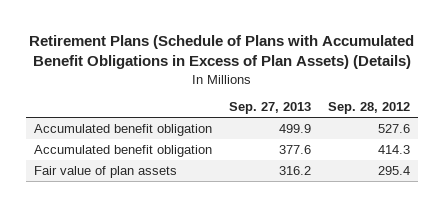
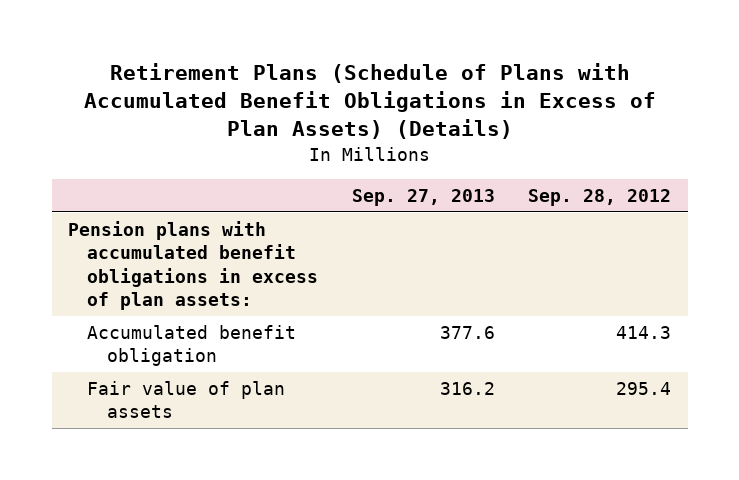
[34,123,213,136] Accumulated benefit obligation -> none
none -> [68,221,319,311] Pension plans with accumulated benefit obligations in excess of plan assets:

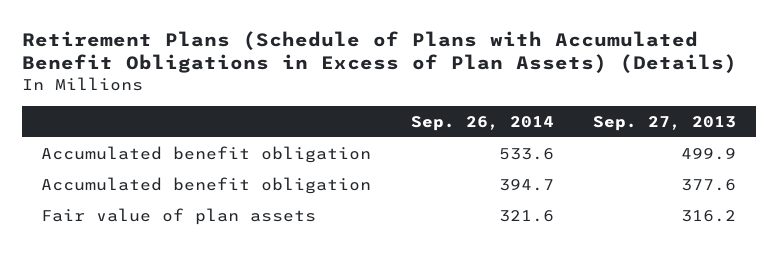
[527,188,671,206] Sep. 28, 2012 -> none
none -> [410,115,554,131] Sep. 26, 2014
[68,221,319,311] Pension plans with accumulated benefit obligations in excess of plan assets: -> none
none -> [41,145,372,163] Accumulated benefit obligation

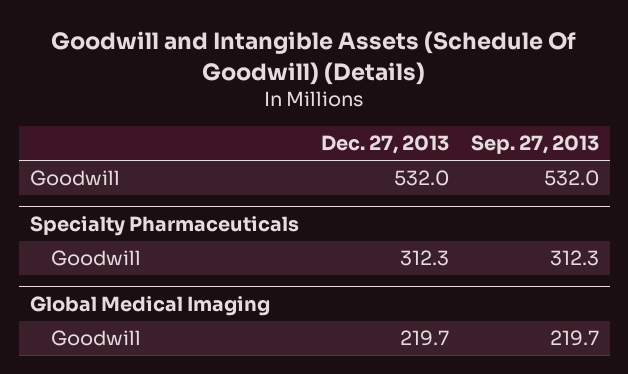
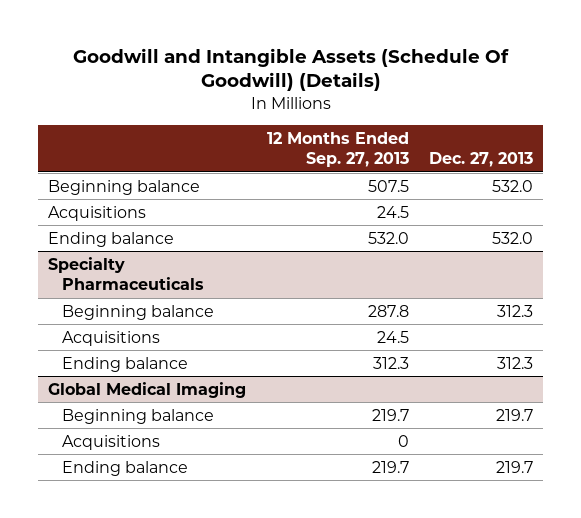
[470,134,599,154] Sep. 27, 2013 -> none
none -> [266,131,409,168] 12 Months Ended Sep. 27, 2013
[29,170,120,187] Goodwill -> [47,179,200,195] Beginning balance
none -> [47,205,146,221] Acquisitions
none -> [47,231,174,247] Ending balance
[51,250,142,267] Goodwill -> [61,304,214,320] Beginning balance
none -> [61,330,160,346] Acquisitions
none -> [61,356,188,372] Ending balance
[51,330,142,347] Goodwill -> [61,408,214,424] Beginning balance
none -> [61,434,160,450] Acquisitions
none -> [61,460,188,476] Ending balance

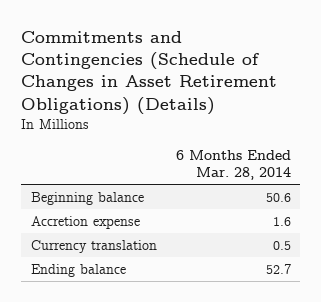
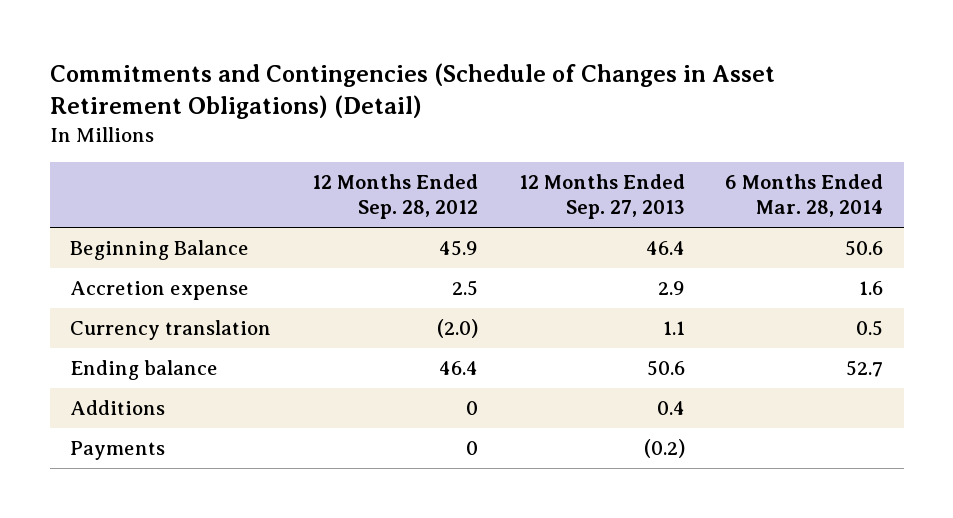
[21,31,278,115] Commitments and Contingencies (Schedule of Changes in Asset Retirement Obligations) (Details) -> [49,62,775,119] Commitments and Contingencies (Schedule of Changes in Asset Retirement Obligations) (Detail)
none -> [311,174,478,220] 12 Months Ended Sep. 28, 2012
none -> [518,174,685,220] 12 Months Ended Sep. 27, 2013
[30,191,144,205] Beginning balance -> [69,239,249,260] Beginning Balance
none -> [69,399,165,415] Additions
none -> [69,440,165,460] Payments

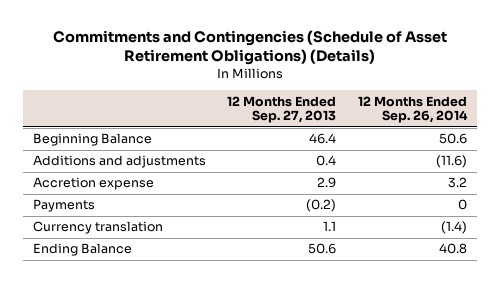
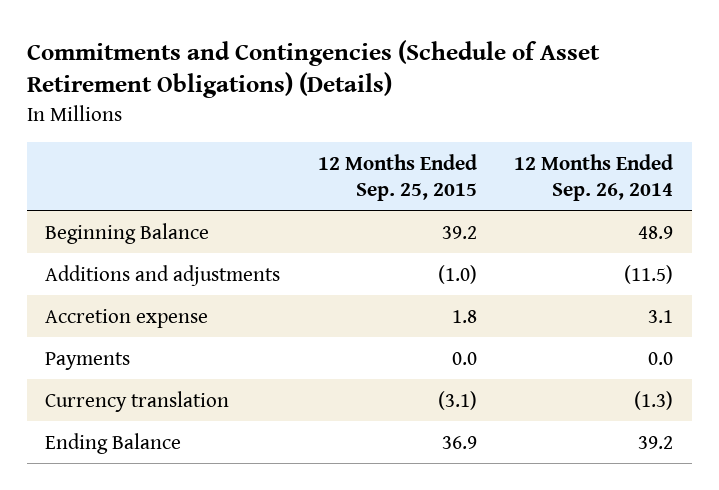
[227,95,337,124] 12 Months Ended Sep. 27, 2013 -> none
none -> [317,153,477,201] 12 Months Ended Sep. 25, 2015
[438,133,467,145] 50.6 -> [638,225,674,239] 48.9
[435,155,467,169] (11.6) -> [624,264,674,284] (11.5)
[447,177,467,189] 3.2 -> [648,309,674,323] 3.1
[457,199,467,211] 0 -> [648,351,674,365] 0.0
[440,221,467,235] (1.4) -> [634,390,674,410] (1.3)
[438,243,467,255] 40.8 -> [638,435,674,449] 39.2

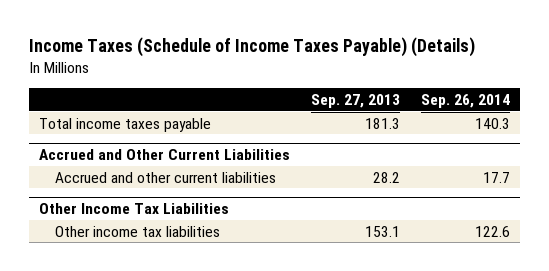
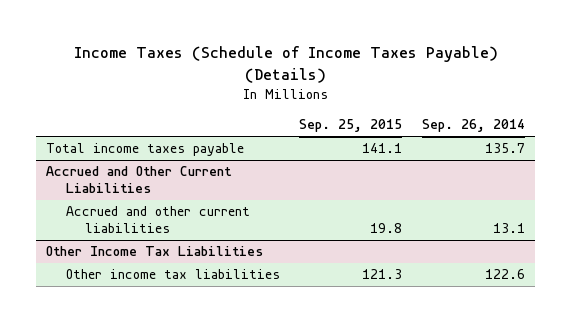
[310,94,400,109] Sep. 27, 2013 -> none
none -> [299,119,403,133] Sep. 25, 2015
[474,117,510,129] 140.3 -> [485,143,526,154] 135.7
[482,171,510,183] 17.7 -> [493,223,526,234] 13.1

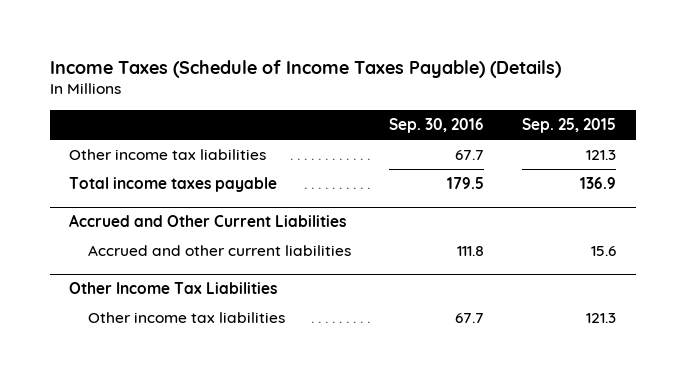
[422,119,526,133] Sep. 26, 2014 -> none
none -> [389,118,485,134] Sep. 30, 2016
none -> [68,149,266,161] Other income tax liabilities
[362,143,403,154] 141.1 -> [580,177,617,190] 136.9
[370,223,403,234] 19.8 -> [591,246,617,257] 15.6

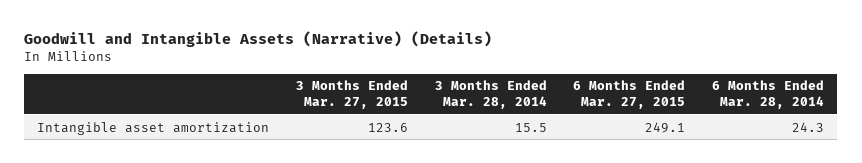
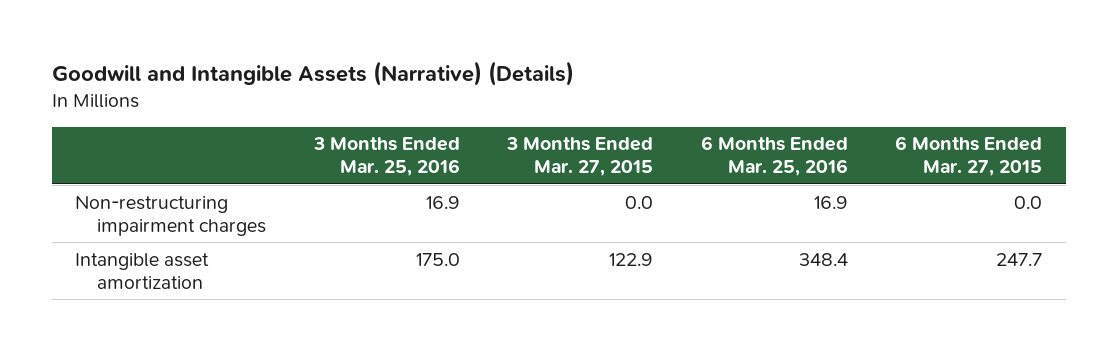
[434,80,547,110] 3 Months Ended Mar. 28, 2014 -> none
[712,80,825,110] 6 Months Ended Mar. 28, 2014 -> none
none -> [312,137,460,177] 3 Months Ended Mar. 25, 2016
none -> [700,136,848,177] 6 Months Ended Mar. 25, 2016
none -> [75,195,267,236] Non-restructuring impairment charges
[368,122,409,132] 123.6 -> [609,252,654,266] 122.9
[645,121,686,133] 249.1 -> [996,252,1043,266] 247.7

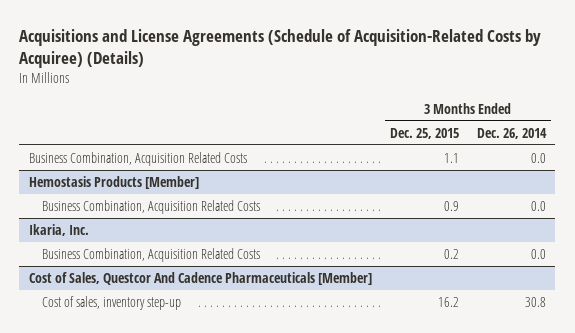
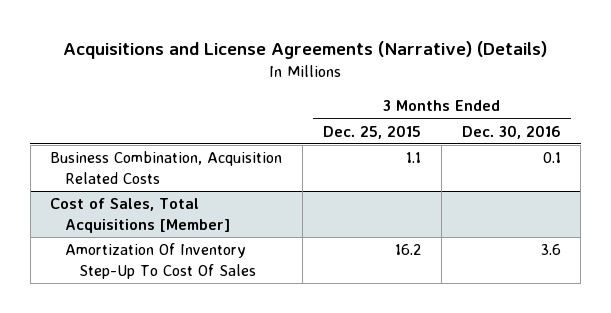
[19,28,542,68] Acquisitions and License Agreements (Schedule of Acquisition-Related Costs by Acquiree) (Details) -> [63,41,548,60] Acquisitions and License Agreements (Narrative) (Details)
[477,127,548,139] Dec. 26, 2014 -> none
none -> [461,124,561,139] Dec. 30, 2016
[28,175,199,189] Hemostasis Products [Member] -> none
[41,199,260,214] Business Combination, Acquisition Related Costs -> none
[28,223,89,236] Ikaria, Inc. -> none
[41,247,260,262] Business Combination, Acquisition Related Costs -> none
[28,271,372,285] Cost of Sales, Questcor And Cadence Pharmaceuticals [Member] -> none
none -> [50,198,230,233] Cost of Sales, Total Acquisitions [Member]
[41,295,181,310] Cost of sales, inventory step-up -> [64,243,256,279] Amortization Of Inventory Step-Up To Cost Of Sales

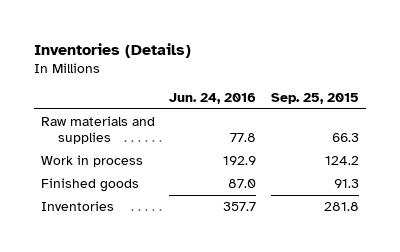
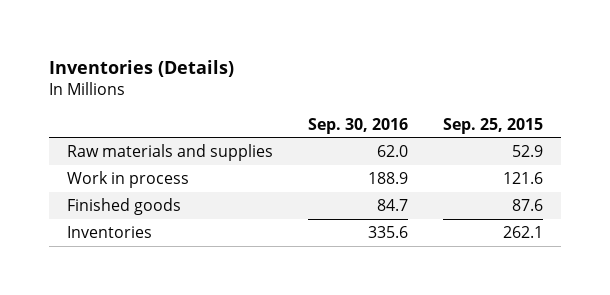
[169,93,257,105] Jun. 24, 2016 -> none
none -> [308,117,409,134] Sep. 30, 2016
[331,133,359,143] 66.3 -> [512,144,544,157] 52.9
[324,155,359,165] 124.2 -> [503,171,544,184] 121.6
[333,178,359,188] 91.3 -> [512,198,544,211] 87.6
[323,201,359,211] 281.8 -> [503,225,544,238] 262.1

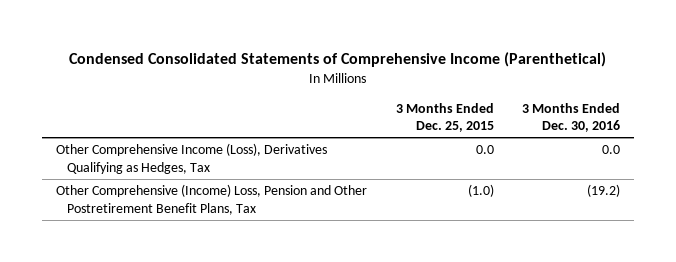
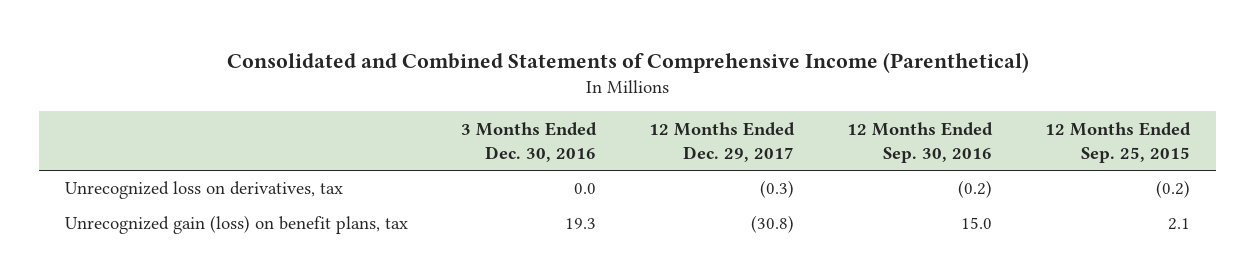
[69,51,607,67] Condensed Consolidated Statements of Comprehensive Income (Parenthetical) -> [226,51,1029,73] Consolidated and Combined Statements of Comprehensive Income (Parenthetical)
[395,103,494,133] 3 Months Ended Dec. 25, 2015 -> none
none -> [649,121,796,162] 12 Months Ended Dec. 29, 2017
none -> [847,121,994,163] 12 Months Ended Sep. 30, 2016
none -> [1044,121,1191,163] 12 Months Ended Sep. 25, 2015
[56,143,328,174] Other Comprehensive Income (Loss), Derivatives Qualifying as Hedges, Tax -> [65,181,344,200] Unrecognized loss on derivatives, tax
[56,184,368,215] Other Comprehensive (Income) Loss, Pension and Other Postretirement Benefit Plans, Tax -> [65,215,409,235] Unrecognized gain (loss) on benefit plans, tax
[586,184,620,198] (19.2) -> [565,218,597,230] 19.3

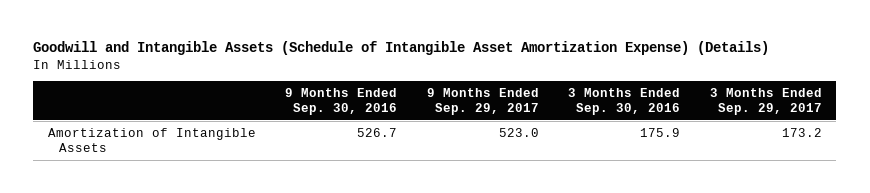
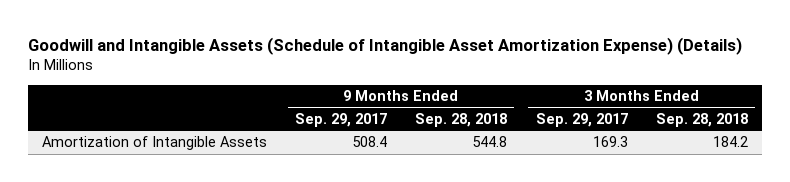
[285,88,398,115] 9 Months Ended Sep. 30, 2016 -> none
[568,88,681,115] 3 Months Ended Sep. 30, 2016 -> none
none -> [415,113,508,128] Sep. 28, 2018
none -> [655,113,748,128] Sep. 28, 2018
[498,128,539,138] 523.0 -> [352,136,388,148] 508.4
[781,128,822,138] 173.2 -> [592,136,628,148] 169.3

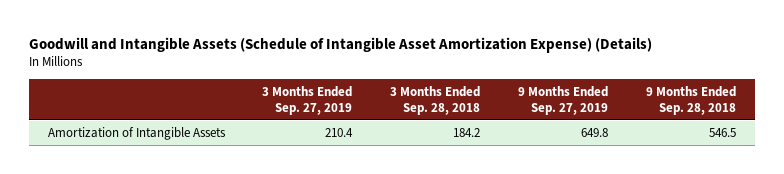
[295,113,388,128] Sep. 29, 2017 -> none
[535,113,628,128] Sep. 29, 2017 -> none
none -> [262,85,353,116] 3 Months Ended Sep. 27, 2019
none -> [518,85,609,116] 9 Months Ended Sep. 27, 2019
[472,136,508,148] 544.8 -> [709,128,737,138] 546.5

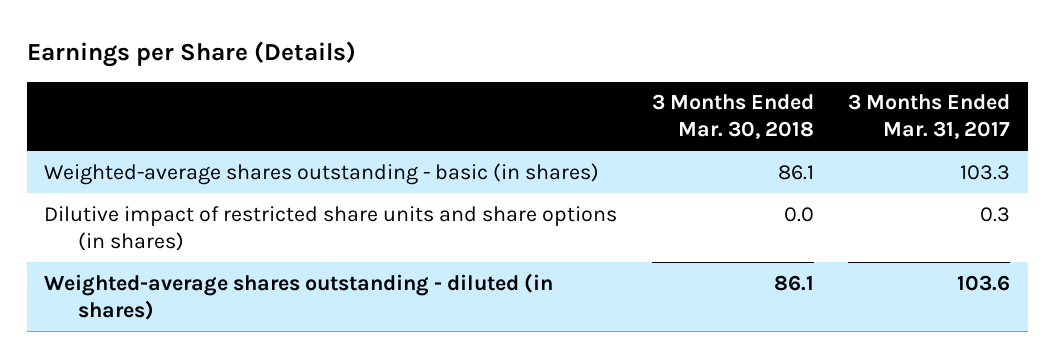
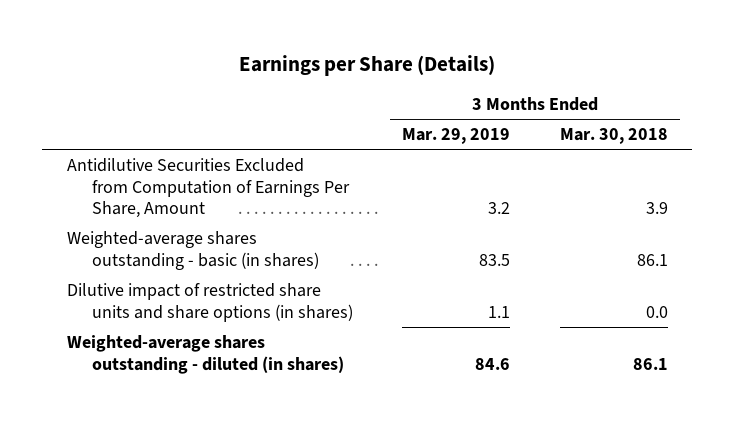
[848,94,1011,140] 3 Months Ended Mar. 31, 2017 -> none
none -> [402,128,511,145] Mar. 29, 2019
none -> [67,158,351,219] Antidilutive Securities Excluded from Computation of Earnings Per Share, Amount

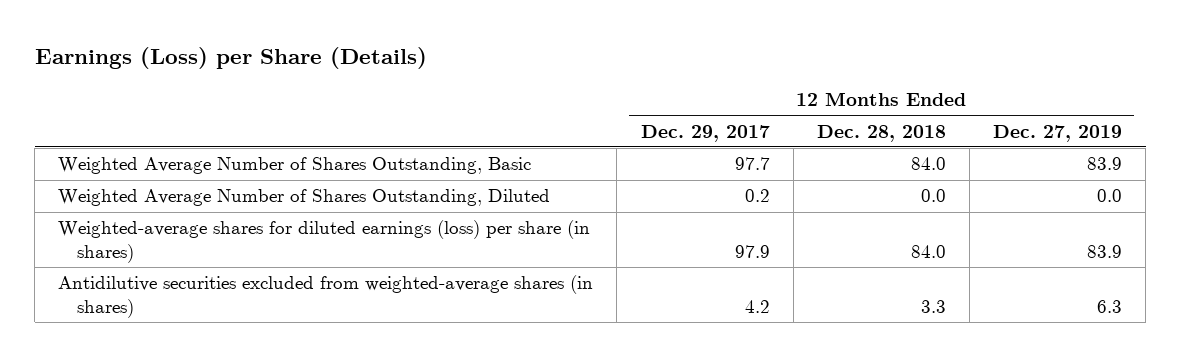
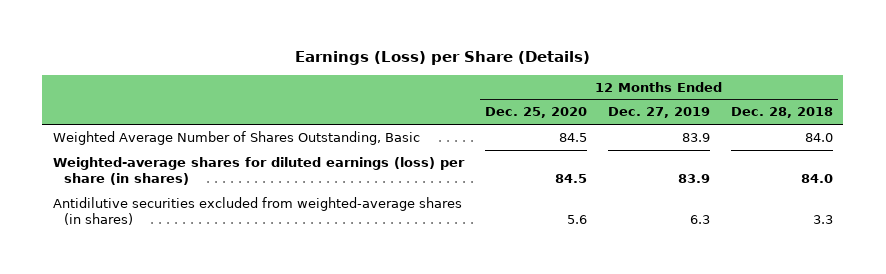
[640,124,770,142] Dec. 29, 2017 -> none
none -> [484,107,587,119] Dec. 25, 2020
[58,189,551,207] Weighted Average Number of Shares Outstanding, Diluted -> none

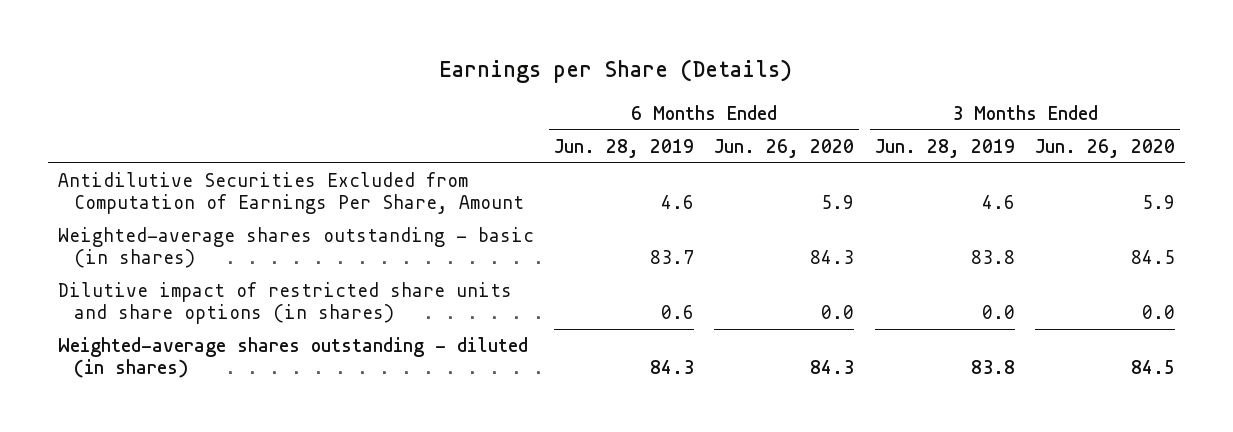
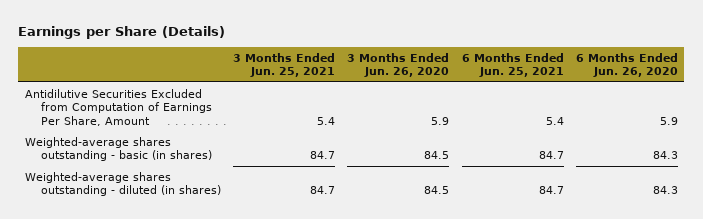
[554,138,695,158] Jun. 28, 2019 -> none
[874,138,1015,158] Jun. 28, 2019 -> none
none -> [233,52,336,77] 3 Months Ended Jun. 25, 2021
none -> [461,52,564,77] 6 Months Ended Jun. 25, 2021
[58,282,513,325] Dilutive impact of restricted share units and share options (in shares) -> none

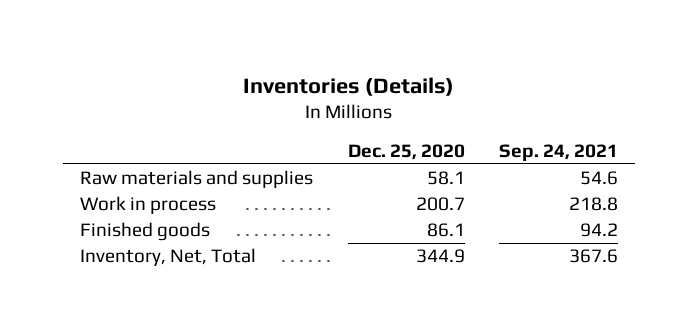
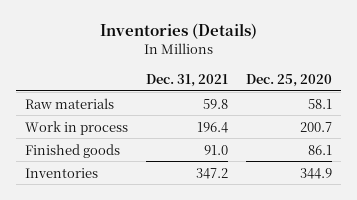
[499,143,619,161] Sep. 24, 2021 -> none
none -> [146,74,229,88] Dec. 31, 2021
[80,170,314,189] Raw materials and supplies -> [24,97,114,109] Raw materials
[80,248,257,267] Inventory, Net, Total -> [24,167,98,178] Inventories

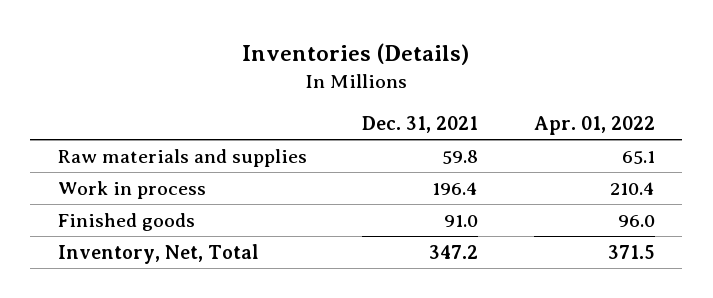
[246,74,333,88] Dec. 25, 2020 -> none
none -> [533,116,655,136] Apr. 01, 2022
[24,97,114,109] Raw materials -> [58,148,308,167] Raw materials and supplies
[24,167,98,178] Inventories -> [58,243,260,264] Inventory, Net, Total

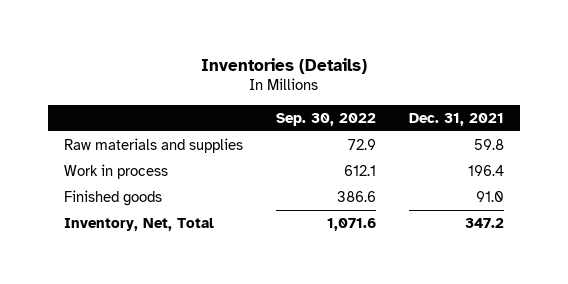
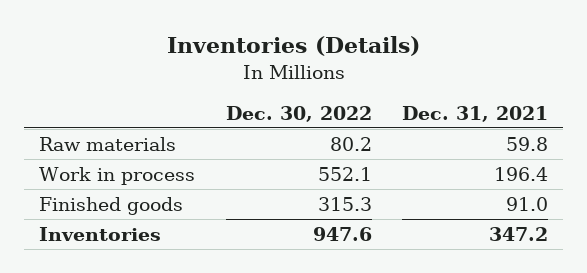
[275,112,376,126] Sep. 30, 2022 -> none
none -> [225,105,372,122] Dec. 30, 2022
[64,138,244,154] Raw materials and supplies -> [39,137,177,152] Raw materials
[64,218,215,232] Inventory, Net, Total -> [39,227,162,242] Inventories

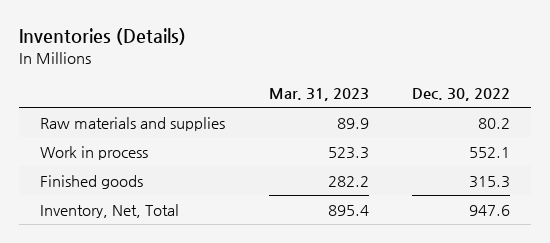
[401,105,548,122] Dec. 31, 2021 -> none
none -> [268,87,369,101] Mar. 31, 2023
[39,137,177,152] Raw materials -> [40,116,226,131] Raw materials and supplies
[39,227,162,242] Inventories -> [40,203,180,218] Inventory, Net, Total

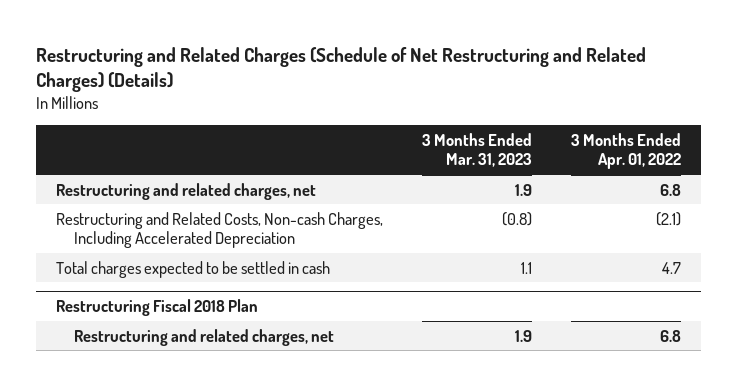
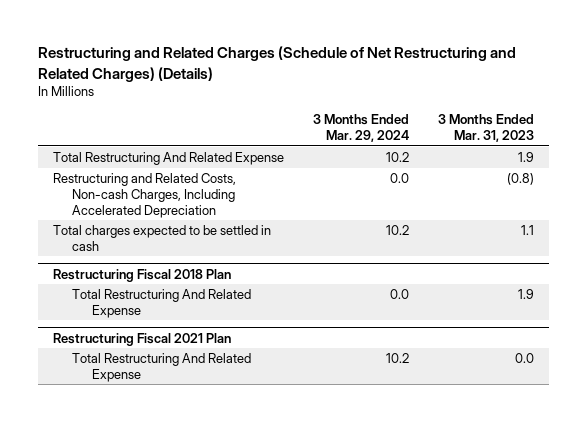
[570,132,681,170] 3 Months Ended Apr. 01, 2022 -> none
none -> [313,114,410,143] 3 Months Ended Mar. 29, 2024
[55,182,316,200] Restructuring and related charges, net -> [52,152,284,166] Total Restructuring And Related Expense
[73,328,334,346] Restructuring and related charges, net -> [72,289,252,318] Total Restructuring And Related Expense
none -> [52,332,231,346] Restructuring Fiscal 2021 Plan
none -> [72,353,252,382] Total Restructuring And Related Expense

